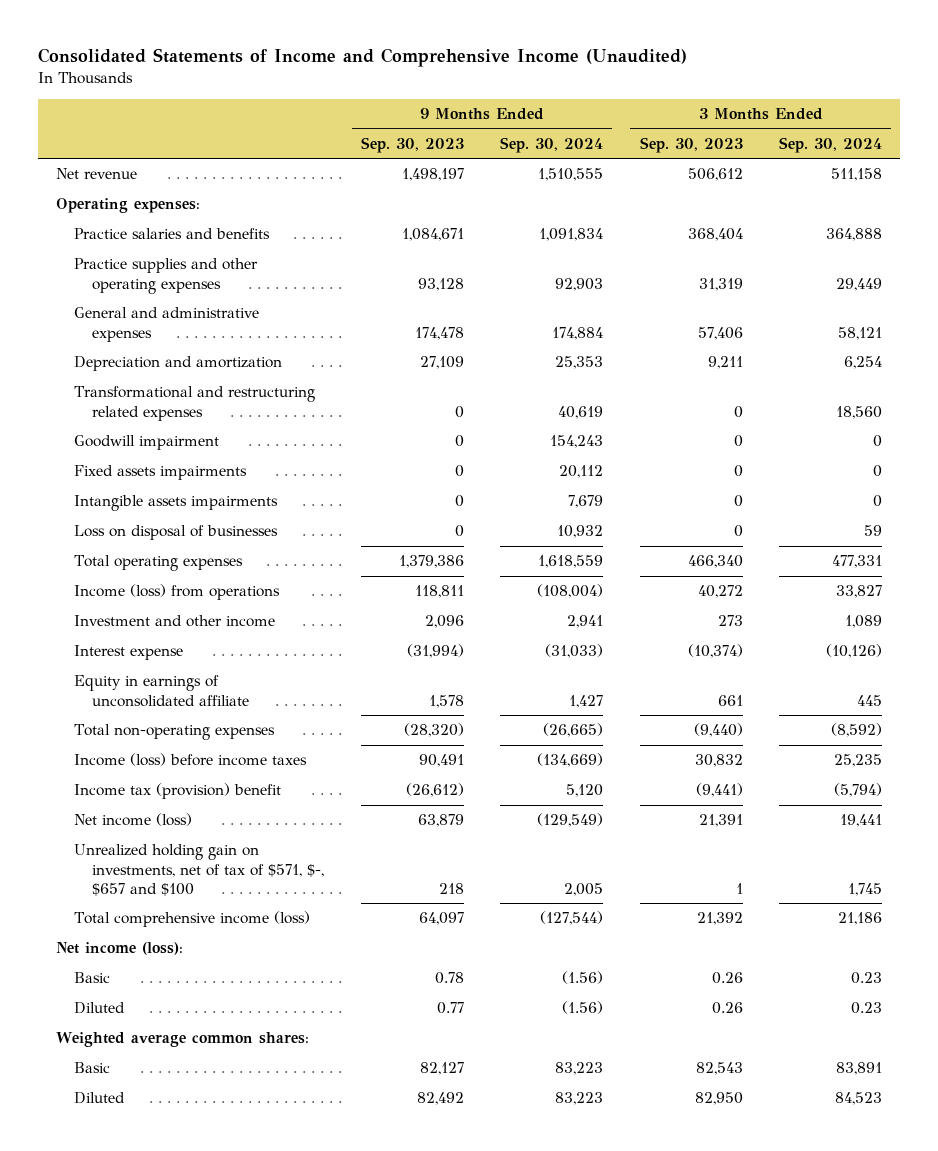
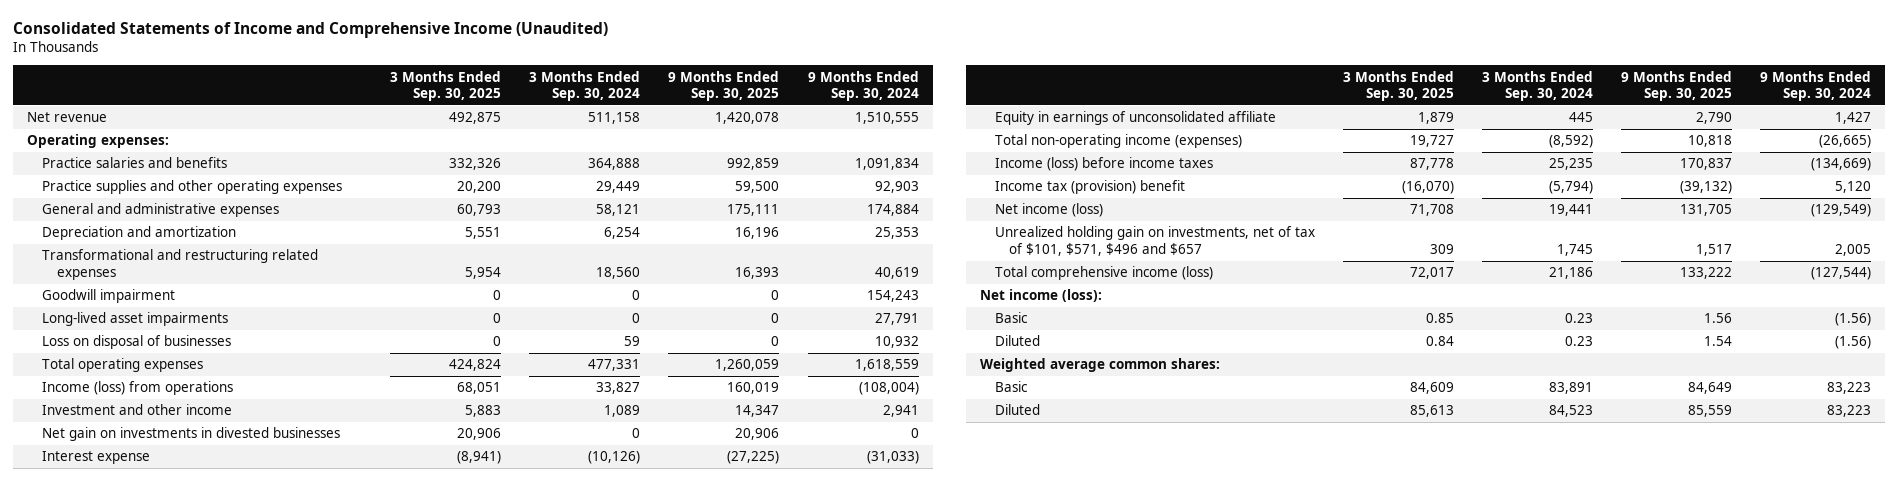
[360,136,464,153] Sep. 30, 2023 -> none
[639,136,743,153] Sep. 30, 2023 -> none
none -> [390,70,502,102] 3 Months Ended Sep. 30, 2025
none -> [668,70,780,102] 9 Months Ended Sep. 30, 2025
[74,495,279,512] Intangible assets impairments -> none
[74,465,248,481] Fixed assets impairments -> [42,312,229,327] Long-lived asset impairments
[559,465,604,479] 20,112 -> [874,313,919,326] 27,791
none -> [42,427,341,442] Net gain on investments in divested businesses
[74,724,276,741] Total non-operating expenses -> [994,134,1242,149] Total non-operating income (expenses)
[74,844,325,896] Unrealized holding gain on investments, net of tax of $571, $-, $657 and $100 -> [994,226,1315,256] Unrealized holding gain on investments, net of tax of $101, $571, $496 and $657

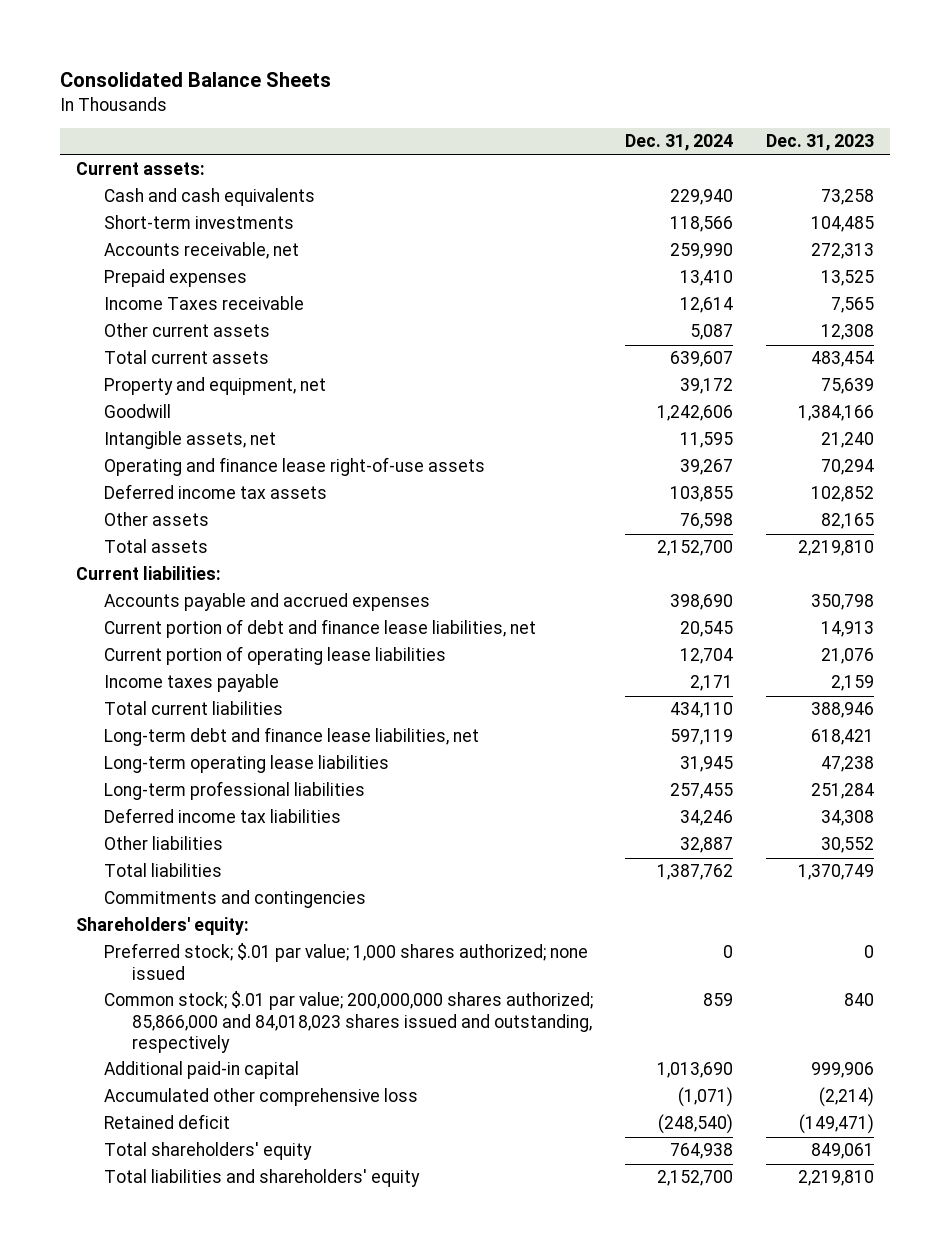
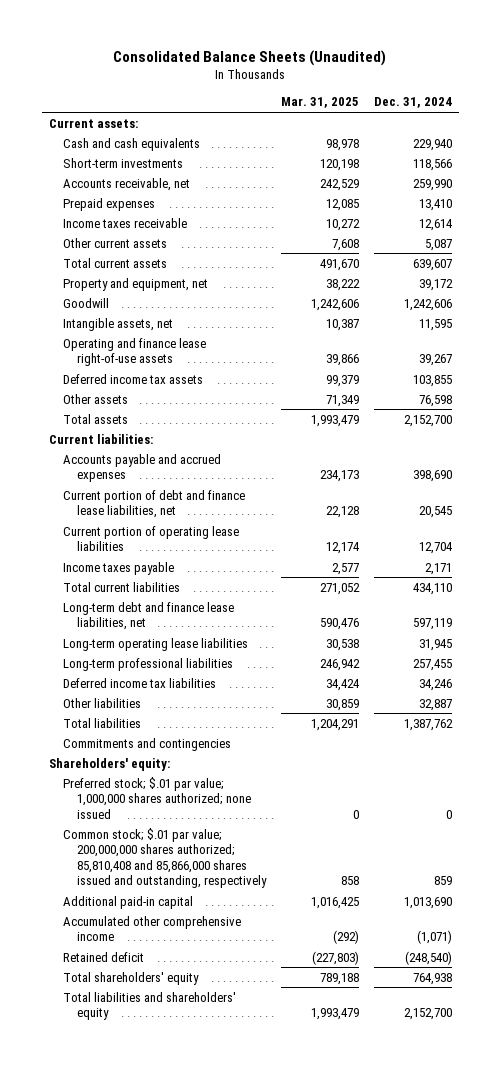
[60,72,332,88] Consolidated Balance Sheets -> [113,49,387,66] Consolidated Balance Sheets (Unaudited)
[765,134,874,152] Dec. 31, 2023 -> none
none -> [281,97,360,109] Mar. 31, 2025
[104,296,305,311] Income Taxes receivable -> [63,217,188,228] Income taxes receivable
[104,943,589,980] Preferred stock; $.01 par value; 1,000 shares authorized; none issued -> [63,776,252,819] Preferred stock; $.01 par value; 1,000,000 shares authorized; none issued
[104,991,594,1053] Common stock; $.01 par value; 200,000,000 shares authorized; 85,866,000 and 84,018,023 shares issued and outstanding, respectively -> [63,827,268,889] Common stock; $.01 par value; 200,000,000 shares authorized; 85,810,408 and 85,866,000 shares issued and outstanding, respectively
[104,1088,419,1107] Accumulated other comprehensive loss -> [63,915,242,942] Accumulated other comprehensive income

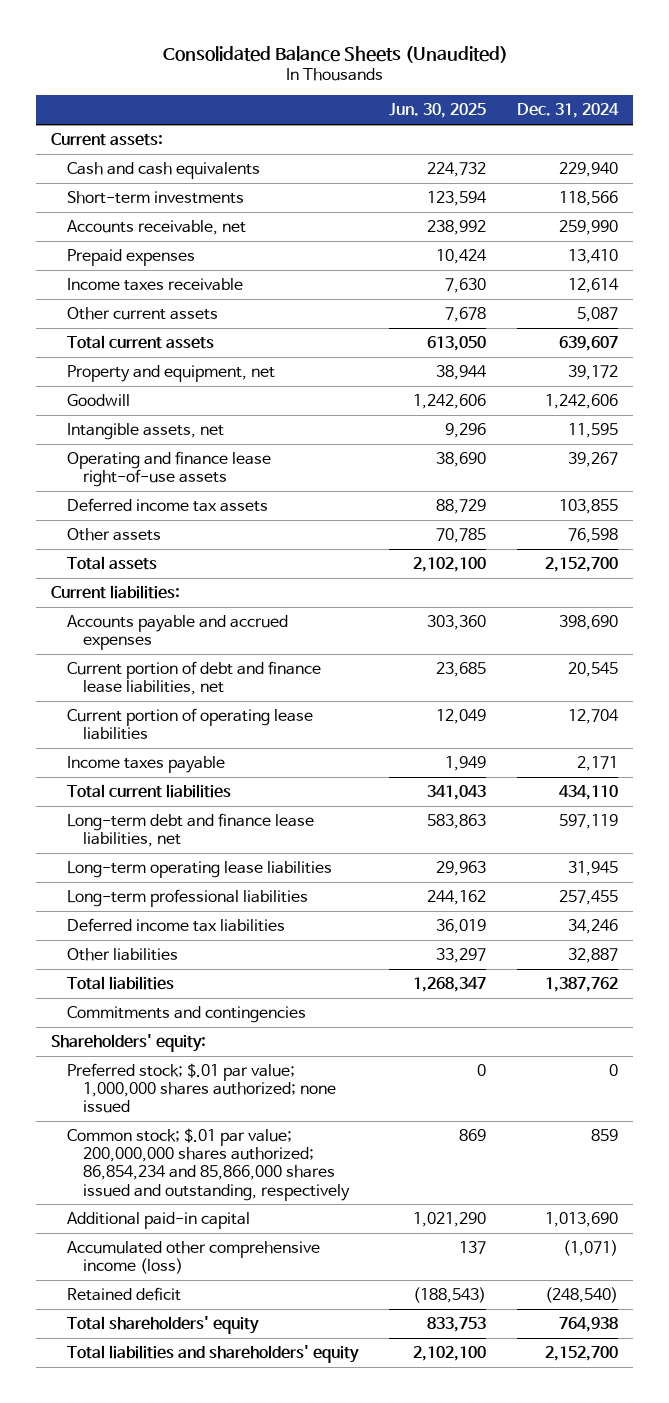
[281,97,360,109] Mar. 31, 2025 -> none
none -> [389,103,487,119] Jun. 30, 2025
[63,827,268,889] Common stock; $.01 par value; 200,000,000 shares authorized; 85,810,408 and 85,866,000 shares issued and outstanding, respectively -> [67,1127,351,1201] Common stock; $.01 par value; 200,000,000 shares authorized; 86,854,234 and 85,866,000 shares issued and outstanding, respectively
[63,915,242,942] Accumulated other comprehensive income -> [67,1240,321,1275] Accumulated other comprehensive income (loss)

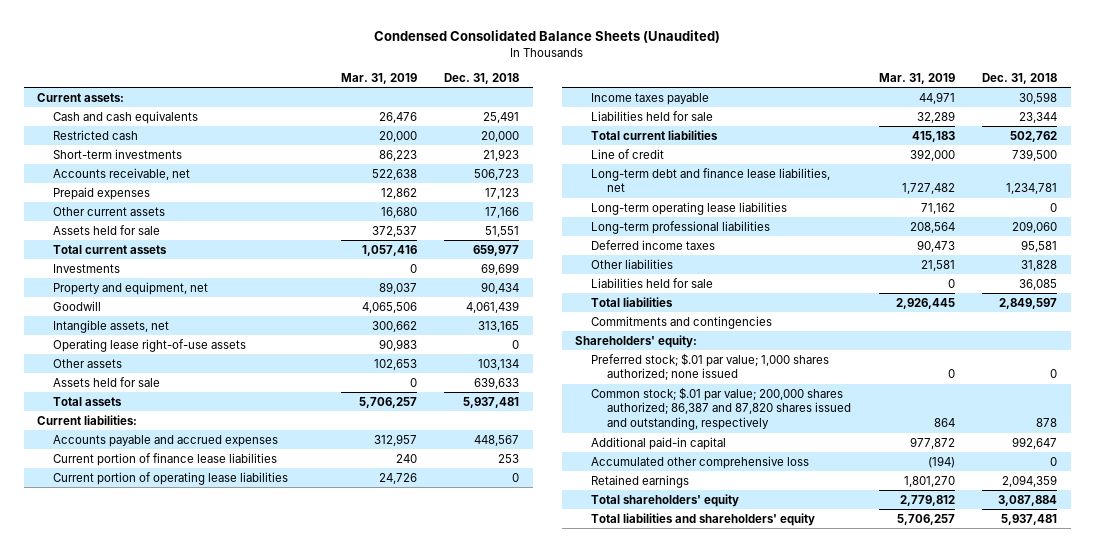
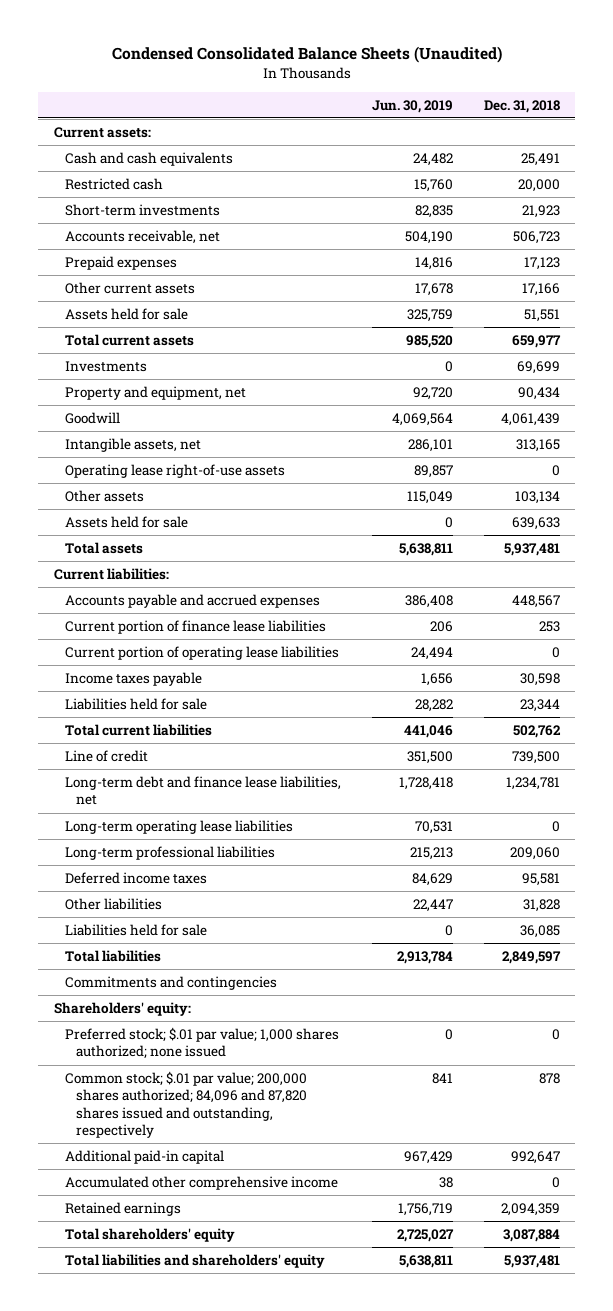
[340,72,417,84] Mar. 31, 2019 -> none
none -> [371,99,453,113] Jun. 30, 2019
[591,386,851,431] Common stock; $.01 par value; 200,000 shares authorized; 86,387 and 87,820 shares issued and outstanding, respectively -> [65,1071,308,1138] Common stock; $.01 par value; 200,000 shares authorized; 84,096 and 87,820 shares issued and outstanding, respectively
[591,455,810,469] Accumulated other comprehensive loss -> [65,1176,339,1191] Accumulated other comprehensive income

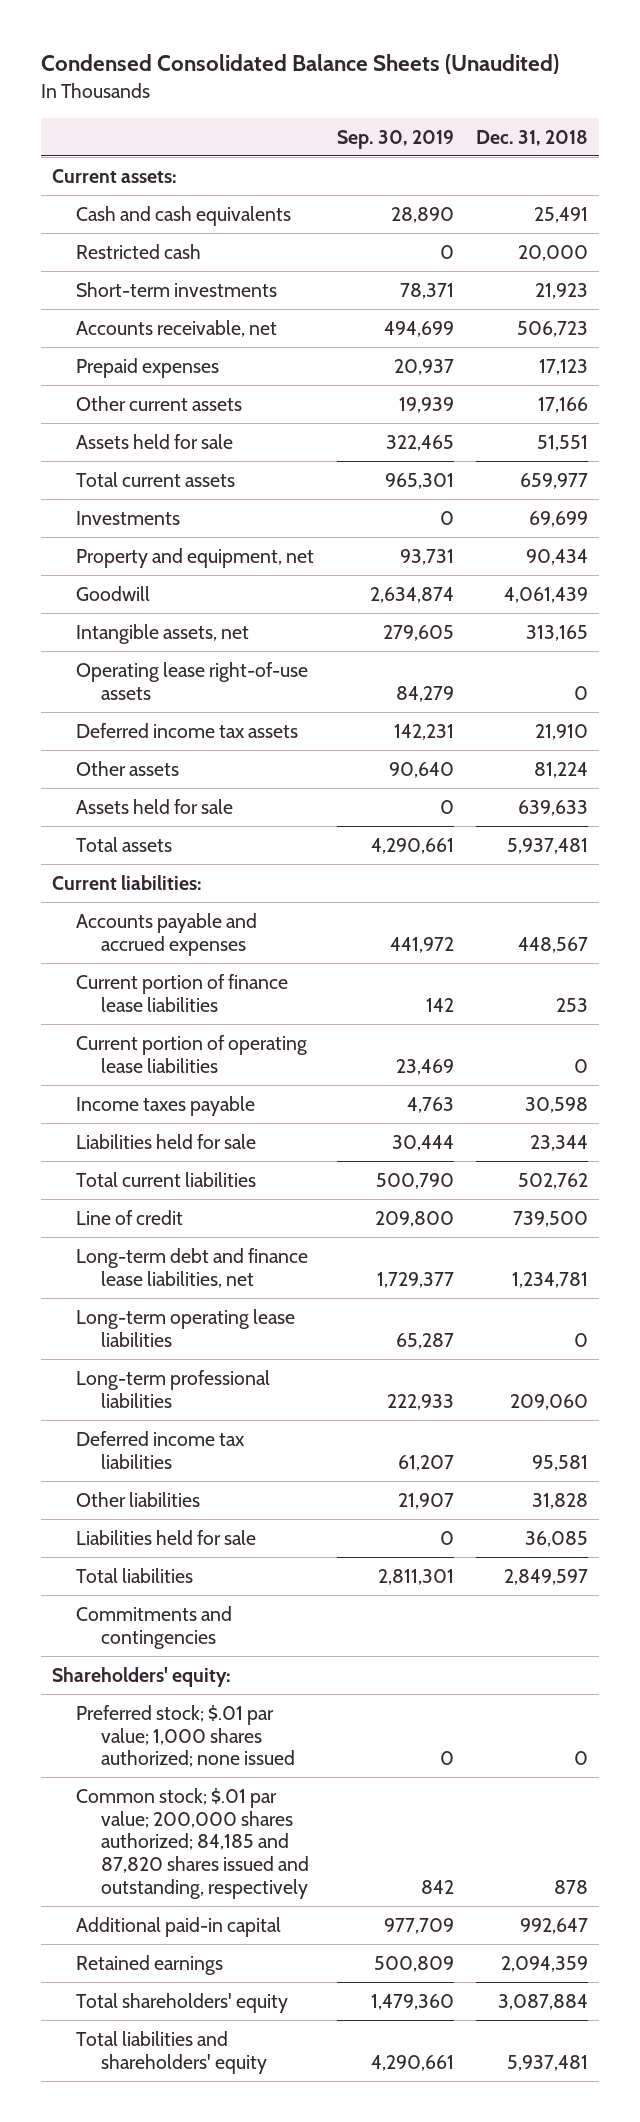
[371,99,453,113] Jun. 30, 2019 -> none
none -> [336,129,454,149] Sep. 30, 2019
none -> [76,722,299,738] Deferred income tax assets
[514,491,560,505] 103,134 -> [533,761,588,778] 81,224
[65,872,208,885] Deferred income taxes -> [76,1430,246,1469] Deferred income tax liabilities
[65,1071,308,1138] Common stock; $.01 par value; 200,000 shares authorized; 84,096 and 87,820 shares issued and outstanding, respectively -> [76,1787,309,1899] Common stock; $.01 par value; 200,000 shares authorized; 84,185 and 87,820 shares issued and outstanding, respectively
[65,1176,339,1191] Accumulated other comprehensive income -> none

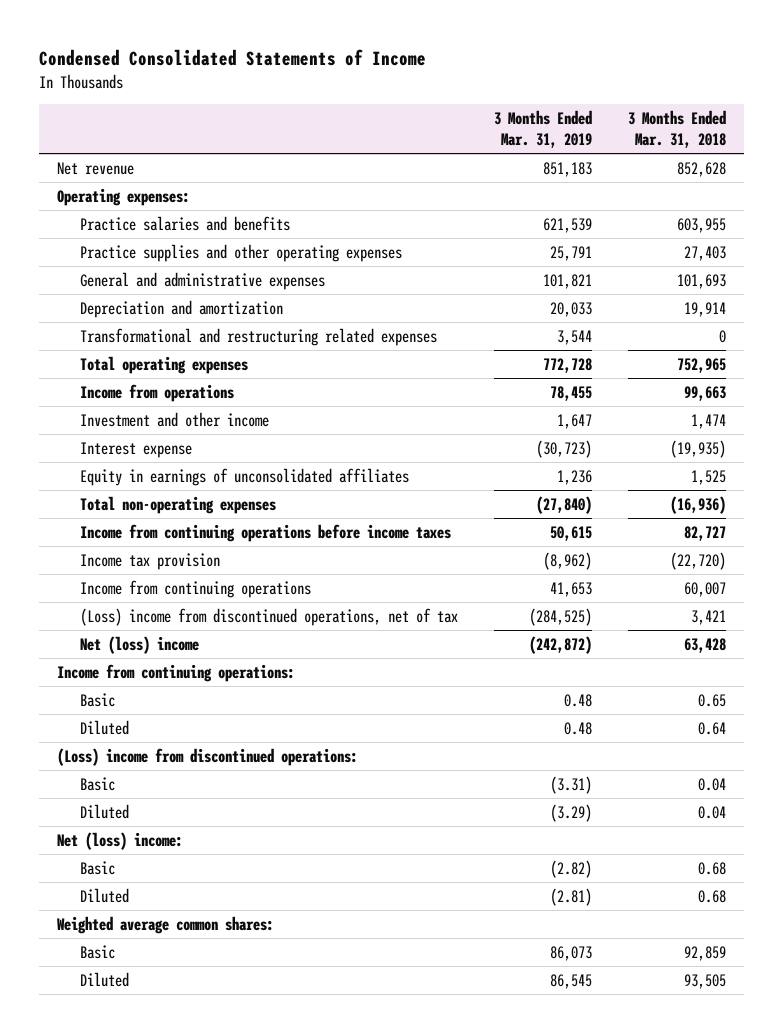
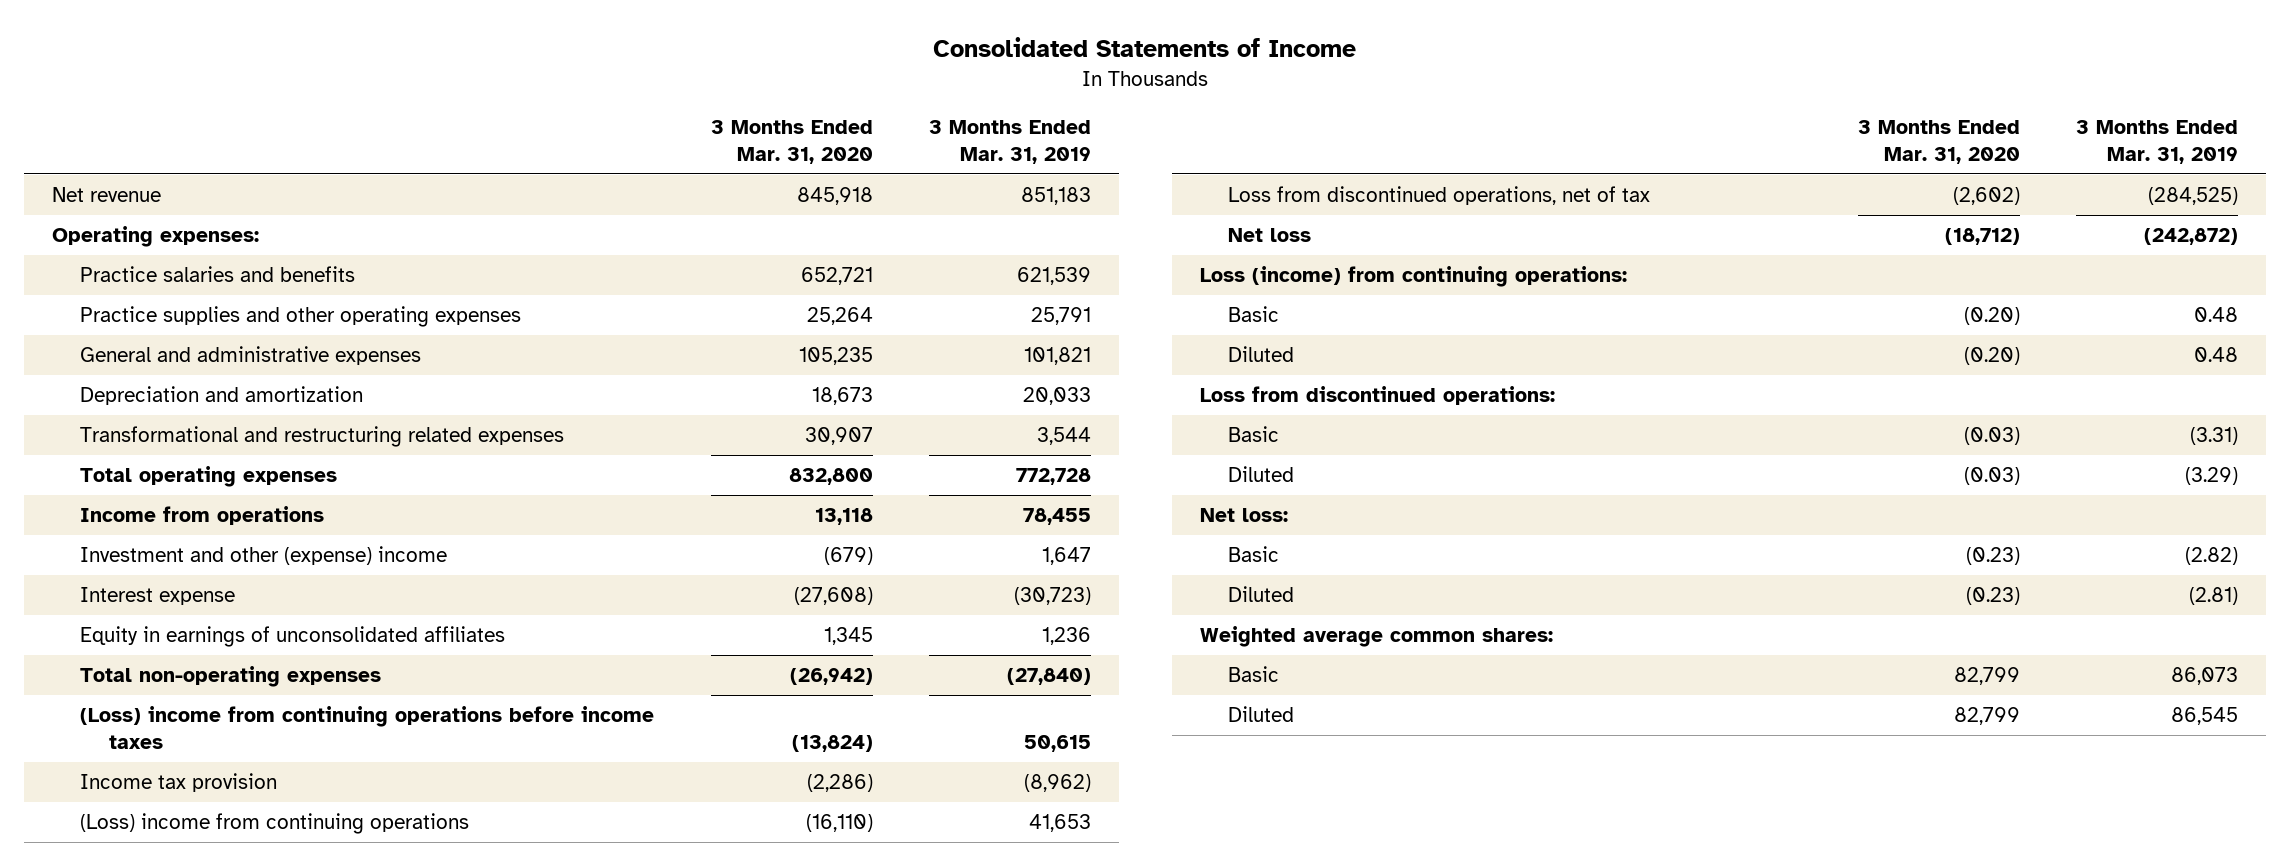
[39,49,427,67] Condensed Consolidated Statements of Income -> [933,37,1357,58] Consolidated Statements of Income
[628,110,727,148] 3 Months Ended Mar. 31, 2018 -> none
none -> [710,120,873,164] 3 Months Ended Mar. 31, 2020
[80,411,270,427] Investment and other income -> [80,546,448,566] Investment and other (expense) income
[80,523,452,542] Income from continuing operations before income taxes -> [80,706,655,749] (Loss) income from continuing operations before income taxes
[80,579,312,598] Income from continuing operations -> [80,813,470,835] (Loss) income from continuing operations
[80,607,459,626] (Loss) income from discontinued operations, net of tax -> [1227,186,1650,206] Loss from discontinued operations, net of tax
[80,635,200,654] Net (loss) income -> [1227,228,1311,243] Net loss
[57,663,296,682] Income from continuing operations: -> [1199,266,1627,288] Loss (income) from continuing operations:
[57,747,359,766] (Loss) income from discontinued operations: -> [1199,386,1555,406] Loss from discontinued operations:
[57,831,184,850] Net (loss) income: -> [1199,508,1288,523] Net loss:

